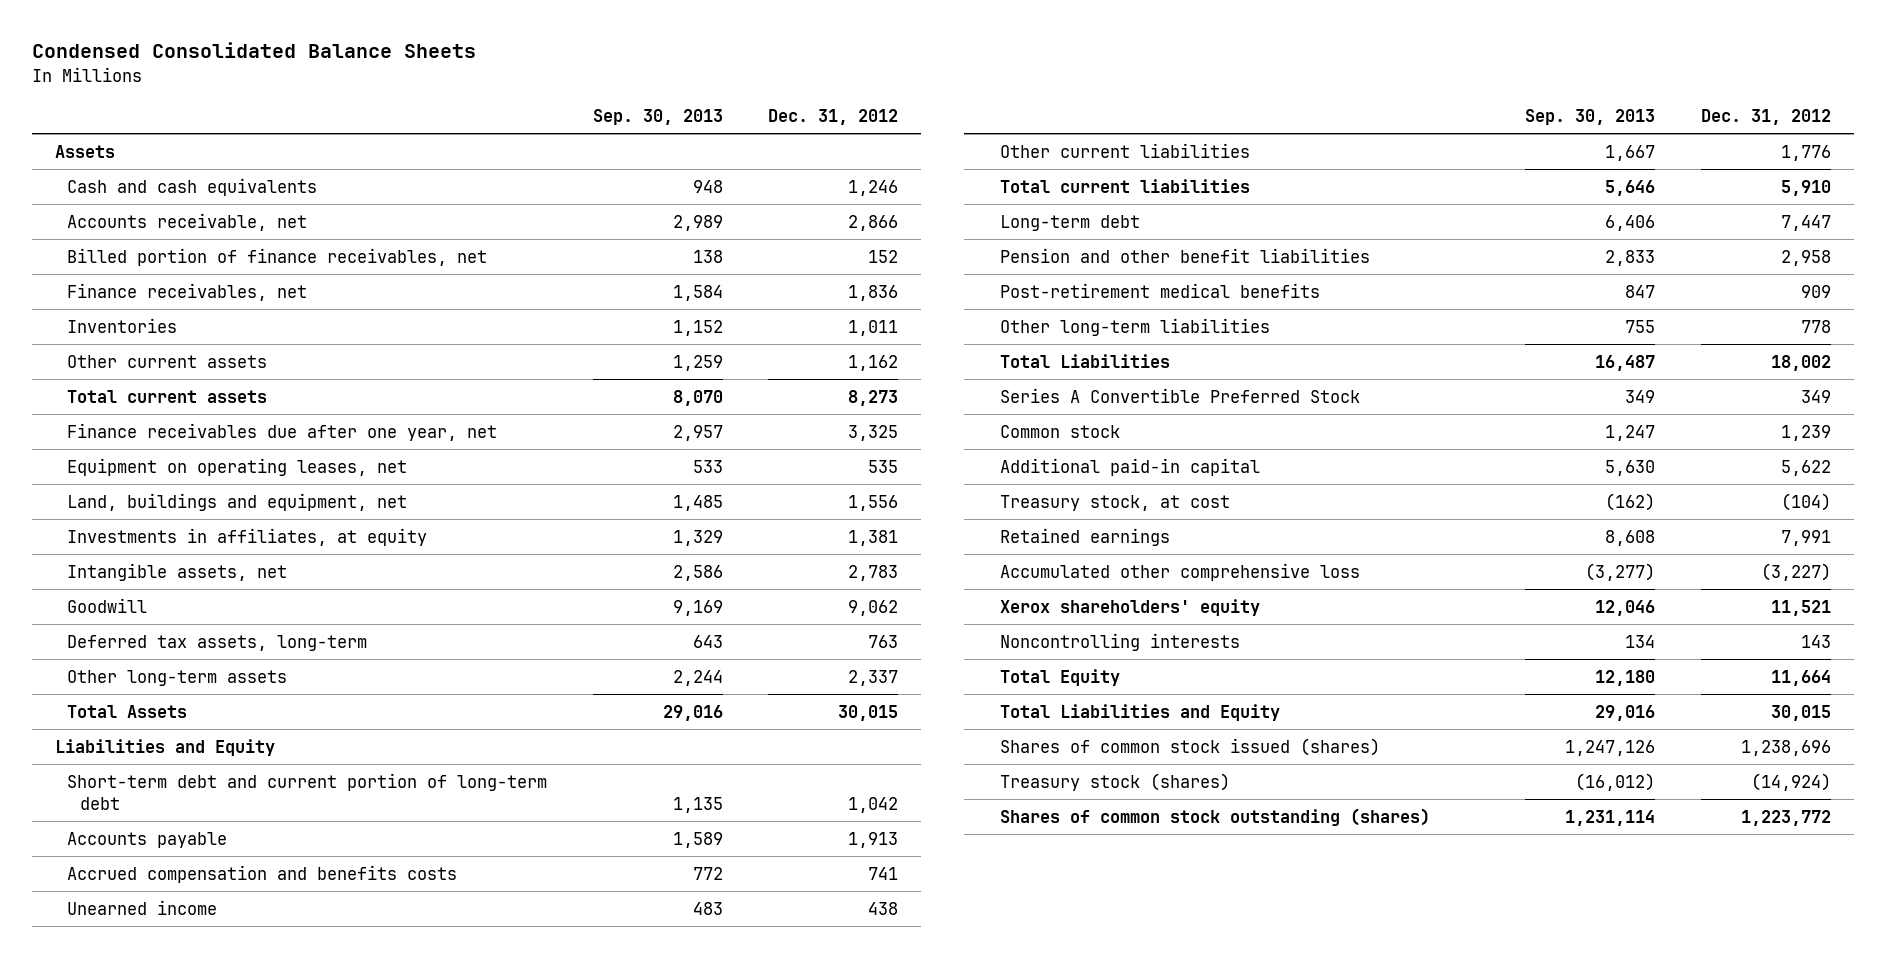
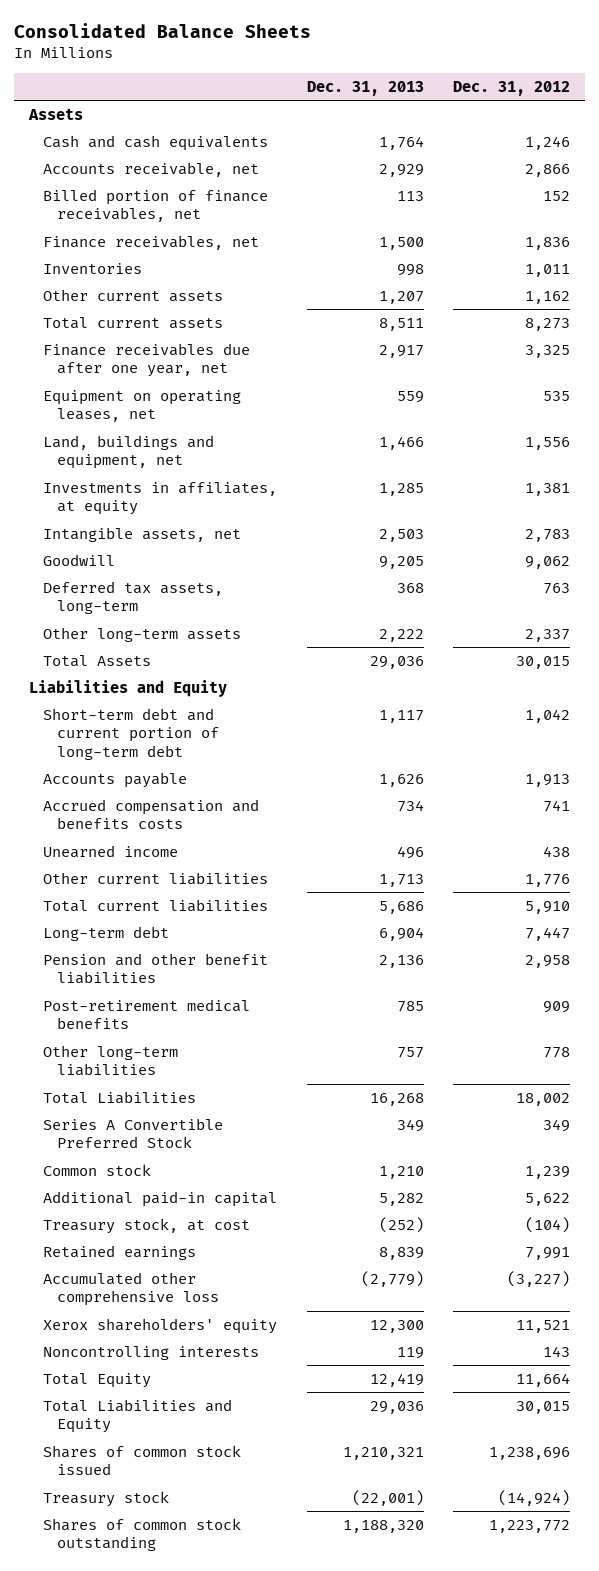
[31,42,476,59] Condensed Consolidated Balance Sheets -> [14,22,312,38] Consolidated Balance Sheets
[592,109,723,126] Sep. 30, 2013 -> none
none -> [306,80,424,96] Dec. 31, 2013
[999,737,1380,756] Shares of common stock issued (shares) -> [42,1444,241,1476] Shares of common stock issued
[999,772,1230,791] Treasury stock (shares) -> [42,1490,169,1507] Treasury stock
[999,807,1430,826] Shares of common stock outstanding (shares) -> [42,1517,241,1552] Shares of common stock outstanding

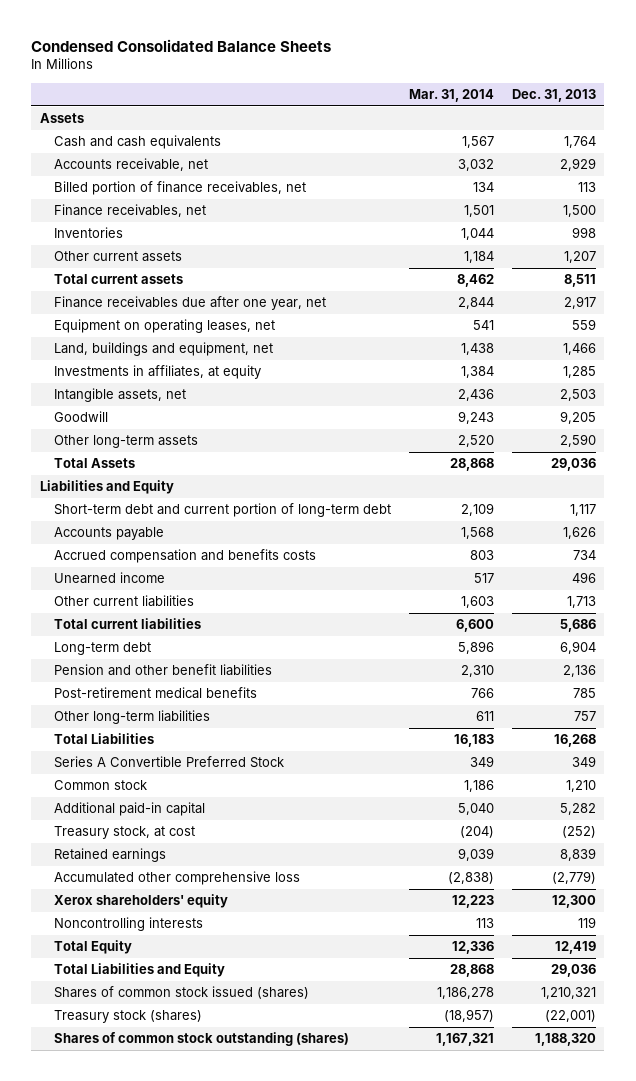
[14,22,312,38] Consolidated Balance Sheets -> [31,38,332,52] Condensed Consolidated Balance Sheets
[453,80,571,96] Dec. 31, 2012 -> none
none -> [408,88,494,102] Mar. 31, 2014
[42,580,223,615] Deferred tax assets, long-term -> none
[378,628,424,642] 2,222 -> [559,434,596,448] 2,590
[42,1444,241,1476] Shares of common stock issued -> [54,986,310,1000] Shares of common stock issued (shares)
[42,1490,169,1507] Treasury stock -> [54,1010,203,1024] Treasury stock (shares)
[42,1517,241,1552] Shares of common stock outstanding -> [54,1032,350,1047] Shares of common stock outstanding (shares)

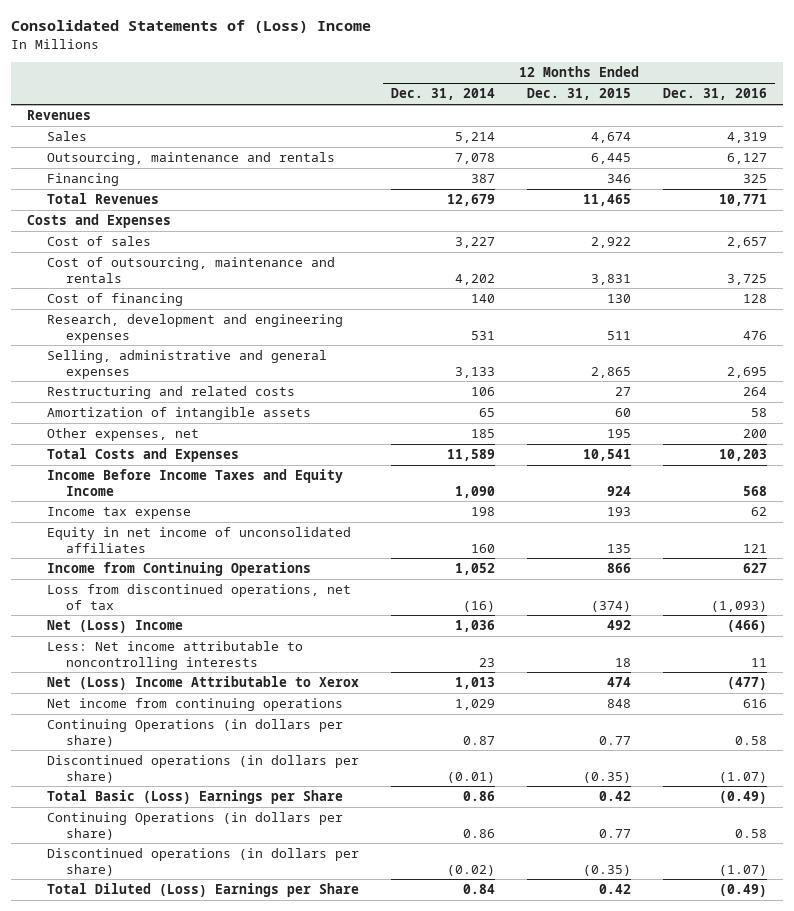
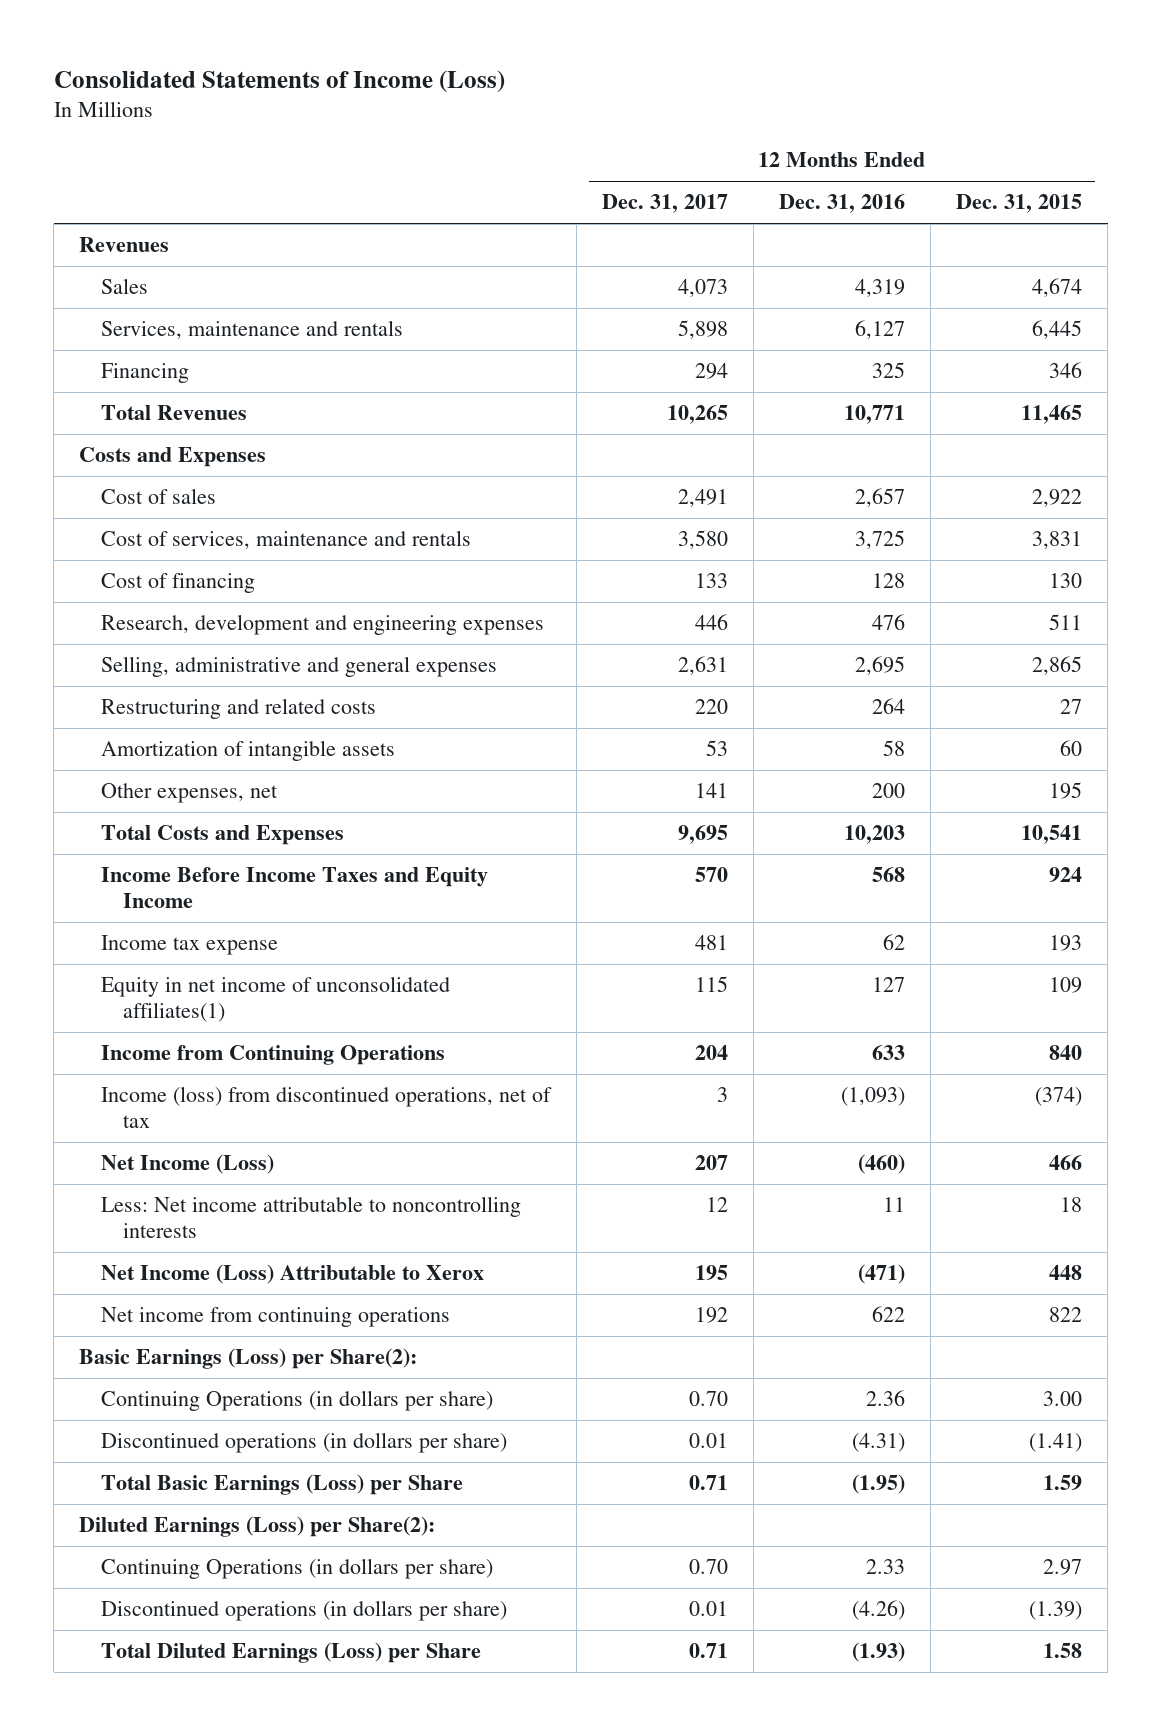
[10,20,371,34] Consolidated Statements of (Loss) Income -> [53,69,505,93] Consolidated Statements of Income (Loss)
[390,88,495,101] Dec. 31, 2014 -> none
none -> [601,194,728,214] Dec. 31, 2017
[46,152,335,166] Outsourcing, maintenance and rentals -> [101,320,404,340] Services, maintenance and rentals
[46,257,335,283] Cost of outsourcing, maintenance and rentals -> [101,530,472,550] Cost of services, maintenance and rentals
[46,527,351,553] Equity in net income of unconsolidated affiliates -> [101,976,451,1022] Equity in net income of unconsolidated affiliates(1)
[606,543,631,553] 135 -> [1049,977,1083,994] 109
[742,543,767,553] 121 -> [871,977,905,993] 127
[606,563,631,574] 866 -> [1049,1045,1083,1061] 840
[742,563,767,574] 627 -> [871,1045,905,1061] 633
[46,584,351,610] Loss from discontinued operations, net of tax -> [101,1086,553,1128] Income (loss) from discontinued operations, net of tax
[46,620,183,634] Net (Loss) Income -> [101,1154,275,1175] Net Income (Loss)
[606,620,631,631] 492 -> [1049,1155,1083,1171] 466
[726,620,767,634] (466) -> [857,1154,905,1175] (460)
[46,676,359,691] Net (Loss) Income Attributable to Xerox -> [101,1264,485,1285] Net Income (Loss) Attributable to Xerox
[606,677,631,688] 474 -> [1049,1265,1083,1281] 448
[726,677,767,691] (477) -> [857,1264,905,1285] (471)
[606,699,631,709] 848 -> [1049,1307,1083,1323] 822
[742,699,767,709] 616 -> [871,1306,905,1323] 622
none -> [79,1348,418,1370] Basic Earnings (Loss) per Share(2):
[598,735,631,745] 0.77 -> [1043,1391,1083,1407] 3.00
[734,735,767,745] 0.58 -> [865,1390,905,1407] 2.36
[582,771,631,783] (0.35) -> [1029,1433,1083,1453] (1.41)
[718,771,767,783] (1.07) -> [851,1433,905,1453] (4.31)
[46,790,343,805] Total Basic (Loss) Earnings per Share -> [101,1474,464,1496] Total Basic Earnings (Loss) per Share
[598,791,631,802] 0.42 -> [1043,1475,1083,1491] 1.59
[718,791,767,805] (0.49) -> [851,1474,905,1495] (1.95)
none -> [79,1516,436,1538] Diluted Earnings (Loss) per Share(2):
[598,828,631,838] 0.77 -> [1043,1559,1083,1576] 2.97
[734,828,767,838] 0.58 -> [865,1559,905,1575] 2.33
[582,864,631,876] (0.35) -> [1029,1601,1083,1621] (1.39)
[718,864,767,876] (1.07) -> [851,1600,905,1621] (4.26)
[46,883,359,898] Total Diluted (Loss) Earnings per Share -> [101,1642,482,1664] Total Diluted Earnings (Loss) per Share
[598,884,631,895] 0.42 -> [1043,1643,1083,1659] 1.58
[718,884,767,898] (0.49) -> [851,1642,905,1663] (1.93)

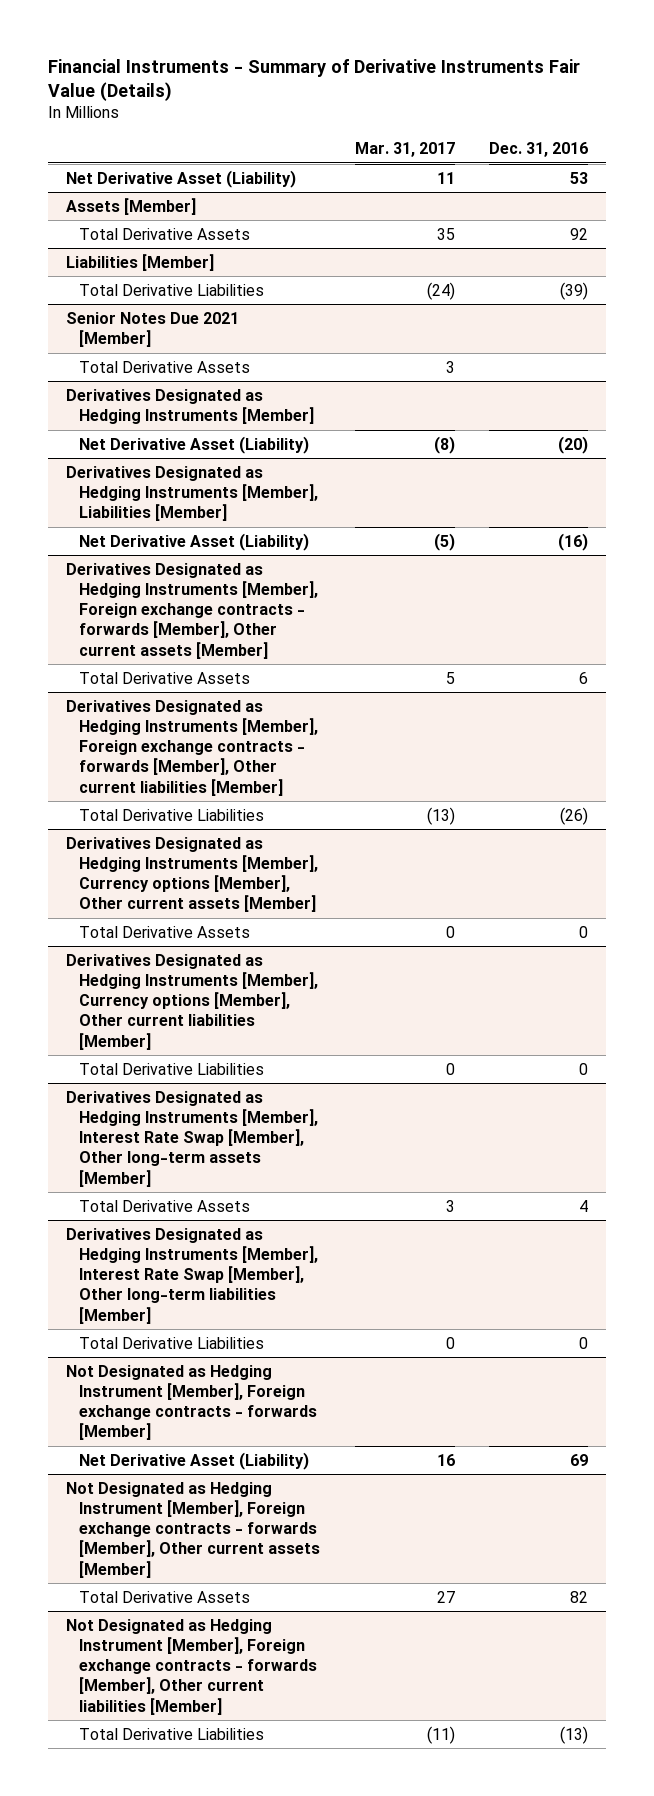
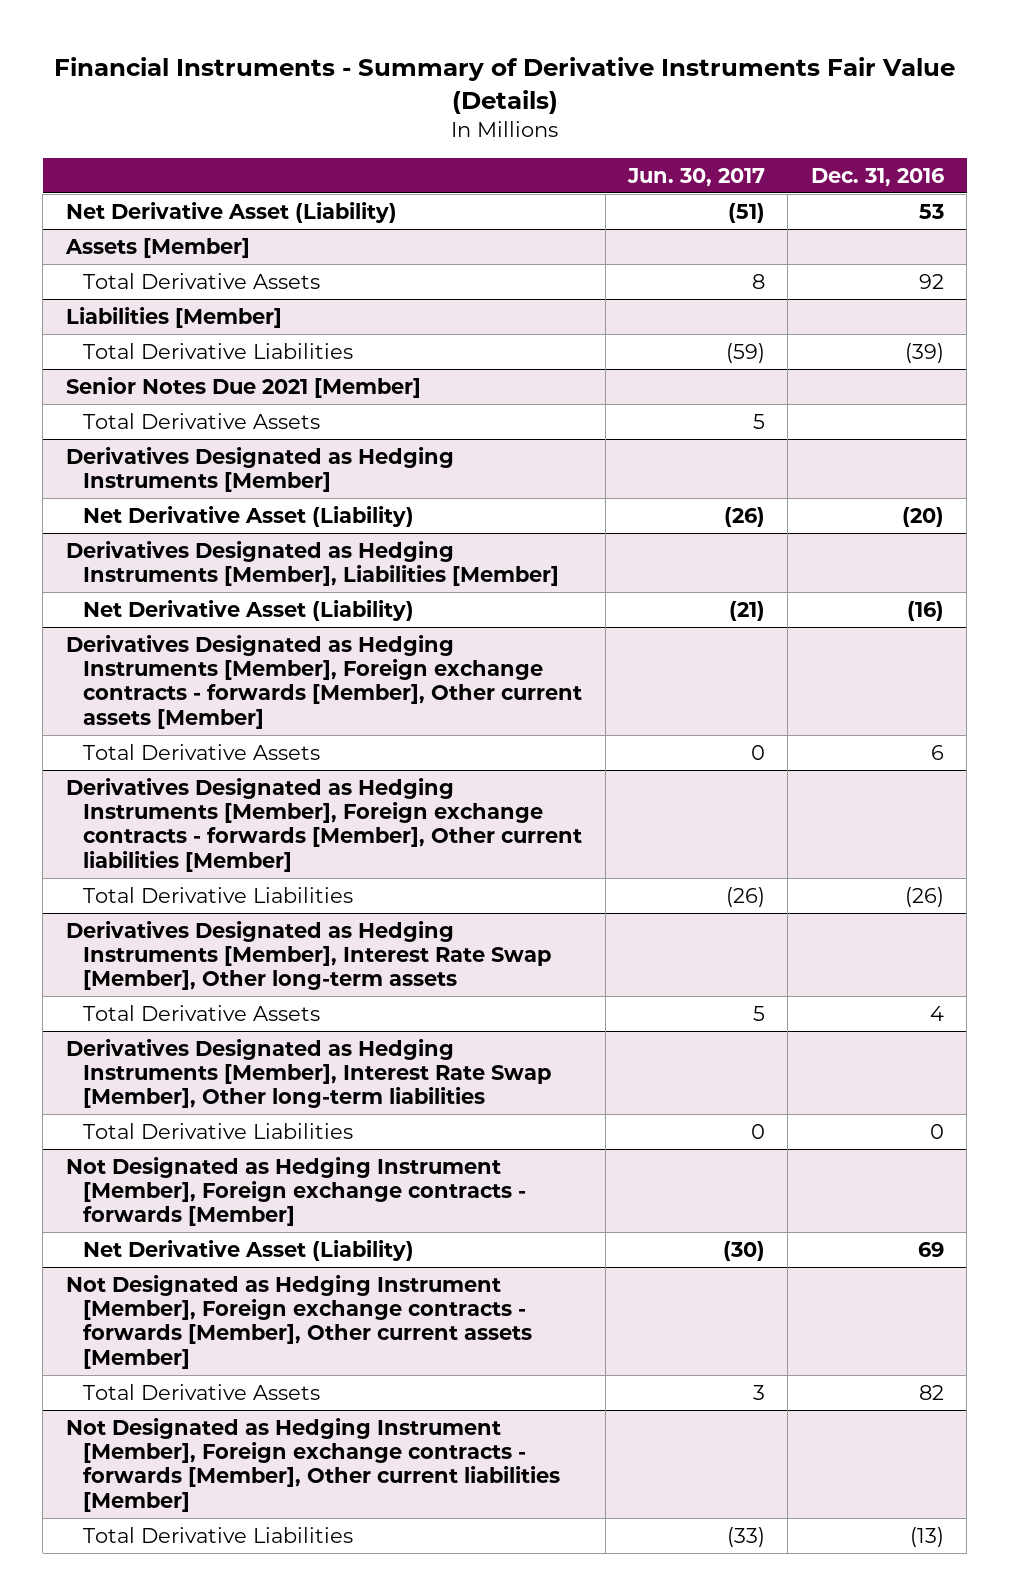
[354,141,455,157] Mar. 31, 2017 -> none
none -> [626,167,765,187] Jun. 30, 2017
[65,836,318,913] Derivatives Designated as Hedging Instruments [Member], Currency options [Member], Other current assets [Member] -> none
[78,925,250,938] Total Derivative Assets -> none
[65,953,318,1050] Derivatives Designated as Hedging Instruments [Member], Currency options [Member], Other current liabilities [Member] -> none
[78,1062,264,1075] Total Derivative Liabilities -> none
[65,1090,318,1187] Derivatives Designated as Hedging Instruments [Member], Interest Rate Swap [Member], Other long-term assets [Member] -> [65,920,552,991] Derivatives Designated as Hedging Instruments [Member], Interest Rate Swap [Member], Other long-term assets
[65,1227,318,1324] Derivatives Designated as Hedging Instruments [Member], Interest Rate Swap [Member], Other long-term liabilities [Member] -> [65,1038,552,1109] Derivatives Designated as Hedging Instruments [Member], Interest Rate Swap [Member], Other long-term liabilities

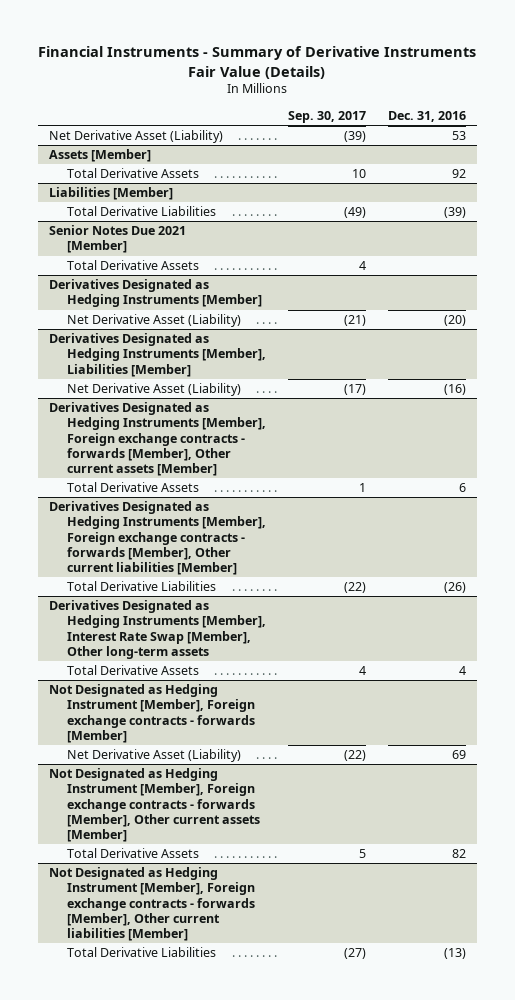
[626,167,765,187] Jun. 30, 2017 -> none
none -> [288,111,367,124] Sep. 30, 2017
[65,1038,552,1109] Derivatives Designated as Hedging Instruments [Member], Interest Rate Swap [Member], Other long-term liabilities -> none
[83,1122,354,1139] Total Derivative Liabilities -> none

